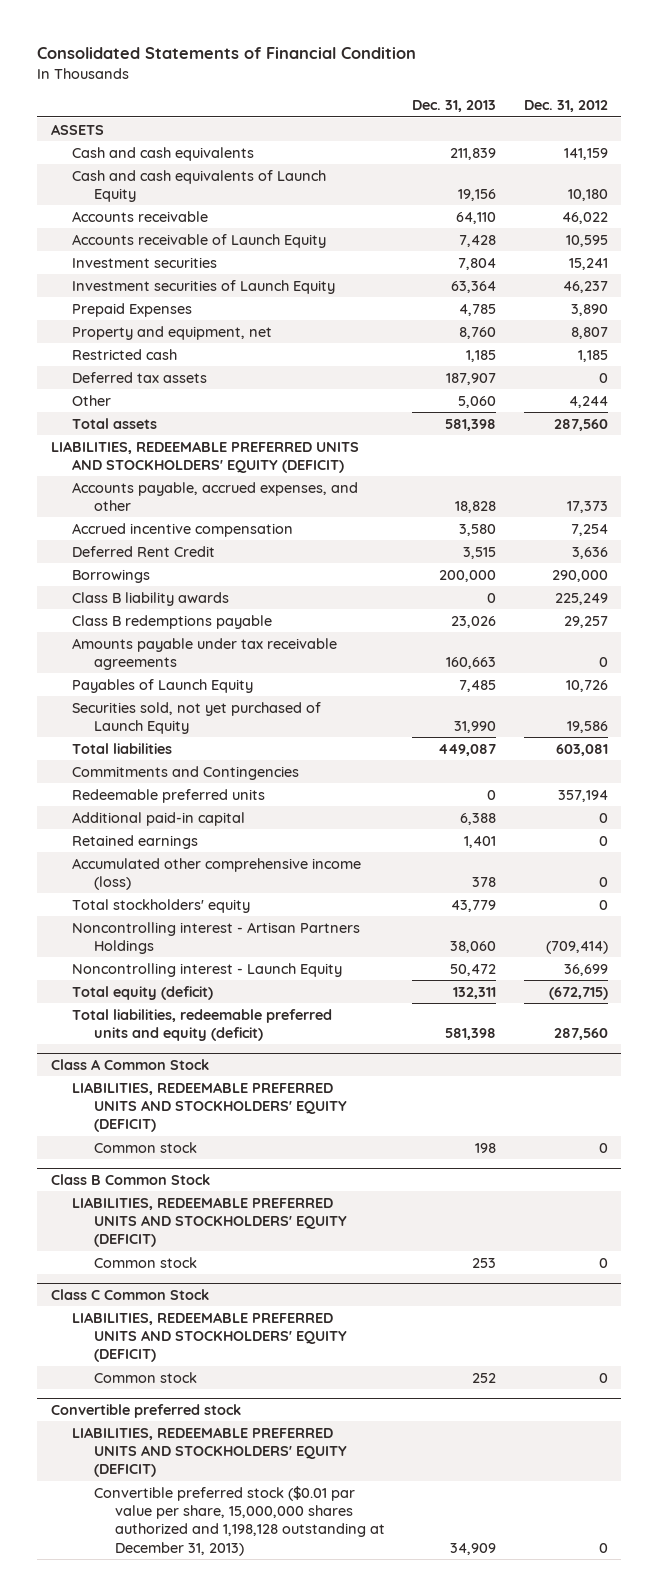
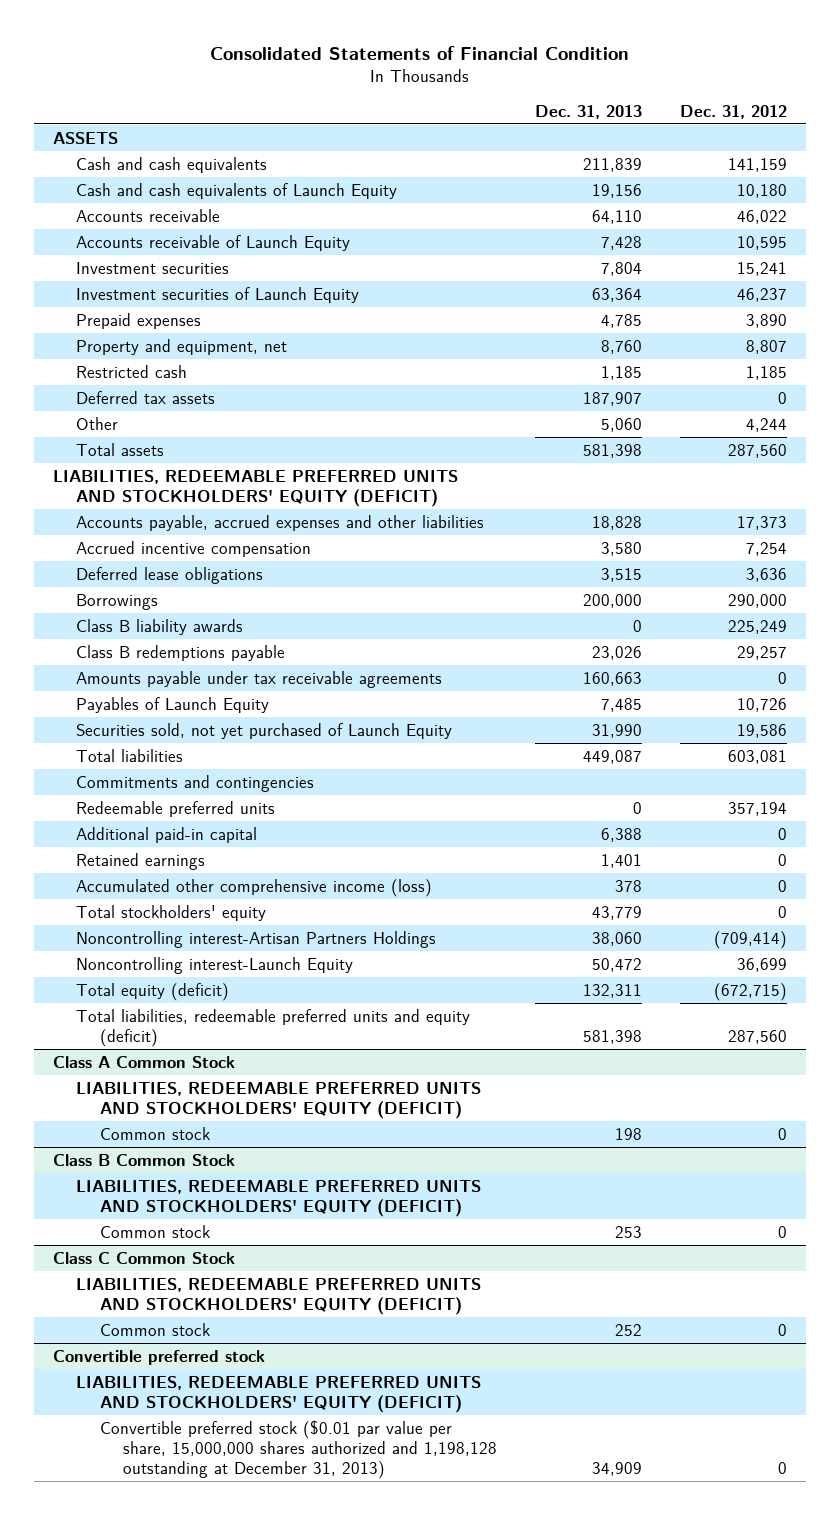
[72,302,193,317] Prepaid Expenses -> [76,312,202,329] Prepaid expenses
[72,481,359,512] Accounts payable, accrued expenses, and other -> [76,514,485,531] Accounts payable, accrued expenses and other liabilities
[72,545,216,557] Deferred Rent Credit -> [76,566,264,584] Deferred lease obligations
[72,765,300,780] Commitments and Contingencies -> [76,774,315,792] Commitments and contingencies
[72,921,361,955] Noncontrolling interest - Artisan Partners Holdings -> [76,930,437,948] Noncontrolling interest-Artisan Partners Holdings
[72,962,343,977] Noncontrolling interest - Launch Equity -> [76,956,354,974] Noncontrolling interest-Launch Equity

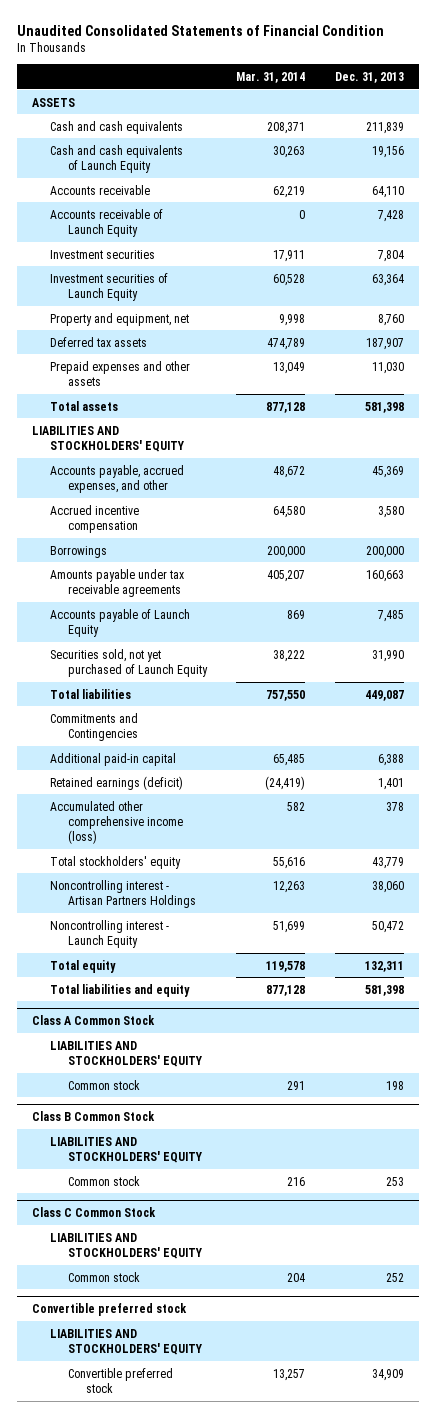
[210,45,630,60] Consolidated Statements of Financial Condition -> [17,24,385,36] Unaudited Consolidated Statements of Financial Condition
[679,104,787,119] Dec. 31, 2012 -> none
none -> [236,71,306,83] Mar. 31, 2014
[76,312,202,329] Prepaid expenses -> none
[76,364,188,378] Restricted cash -> none
[76,416,119,430] Other -> none
none -> [49,360,190,386] Prepaid expenses and other assets
[53,469,459,507] LIABILITIES, REDEEMABLE PREFERRED UNITS AND STOCKHOLDERS' EQUITY (DEFICIT) -> [31,425,184,452] LIABILITIES AND STOCKHOLDERS' EQUITY
[76,514,485,531] Accounts payable, accrued expenses and other liabilities -> [49,464,184,493] Accounts payable, accrued expenses, and other
[591,515,642,530] 18,828 -> [371,465,404,478] 45,369
[76,566,264,584] Deferred lease obligations -> none
[76,618,244,635] Class B liability awards -> none
[76,644,286,661] Class B redemptions payable -> none
[76,696,270,713] Payables of Launch Equity -> [49,608,190,637] Accounts payable of Launch Equity
[76,800,276,817] Redeemable preferred units -> none
[76,774,315,792] Commitments and contingencies -> [49,712,138,741] Commitments and Contingencies
[76,852,206,870] Retained earnings -> [49,775,183,790] Retained earnings (deficit)
[76,930,437,948] Noncontrolling interest-Artisan Partners Holdings -> [49,879,196,908] Noncontrolling interest - Artisan Partners Holdings
[76,956,354,974] Noncontrolling interest-Launch Equity -> [49,919,169,948] Noncontrolling interest - Launch Equity
[76,982,230,1001] Total equity (deficit) -> [49,959,116,973] Total equity
[76,1008,471,1047] Total liabilities, redeemable preferred units and equity (deficit) -> [49,983,190,997] Total liabilities and equity
[76,1081,482,1119] LIABILITIES, REDEEMABLE PREFERRED UNITS AND STOCKHOLDERS' EQUITY (DEFICIT) -> [49,1040,202,1067] LIABILITIES AND STOCKHOLDERS' EQUITY
[76,1179,482,1217] LIABILITIES, REDEEMABLE PREFERRED UNITS AND STOCKHOLDERS' EQUITY (DEFICIT) -> [49,1136,202,1163] LIABILITIES AND STOCKHOLDERS' EQUITY
[76,1277,482,1315] LIABILITIES, REDEEMABLE PREFERRED UNITS AND STOCKHOLDERS' EQUITY (DEFICIT) -> [49,1232,202,1259] LIABILITIES AND STOCKHOLDERS' EQUITY
[76,1375,482,1413] LIABILITIES, REDEEMABLE PREFERRED UNITS AND STOCKHOLDERS' EQUITY (DEFICIT) -> [49,1328,202,1355] LIABILITIES AND STOCKHOLDERS' EQUITY
[99,1419,497,1479] Convertible preferred stock ($0.01 par value per share, 15,000,000 shares authorized and 1,198,128 outstanding at December 31, 2013) -> [67,1367,173,1393] Convertible preferred stock

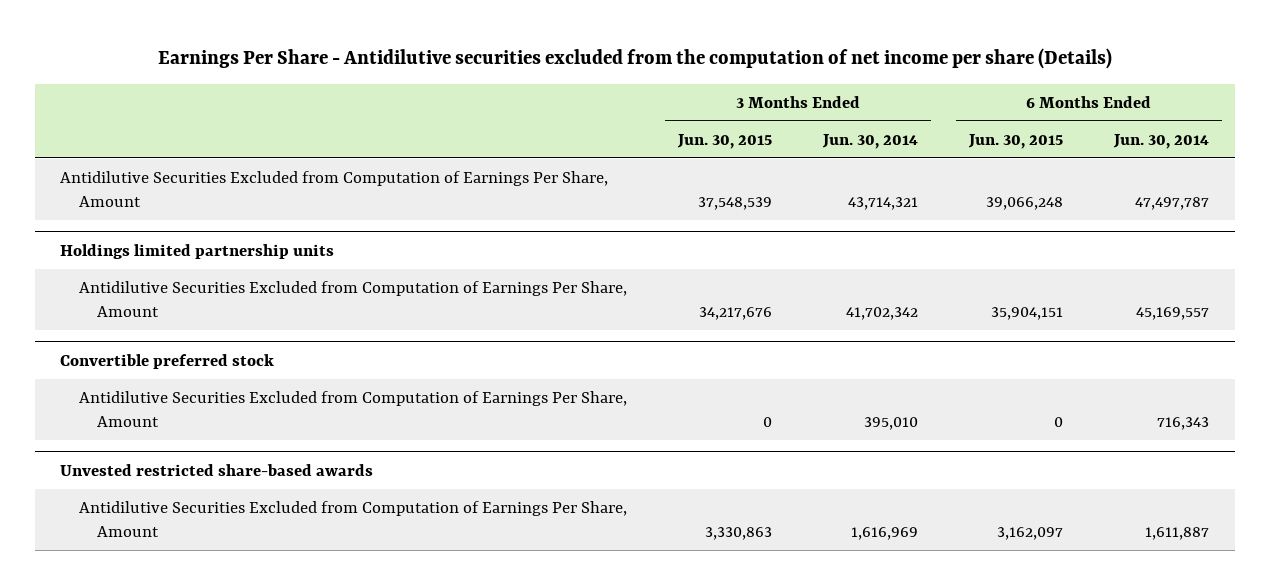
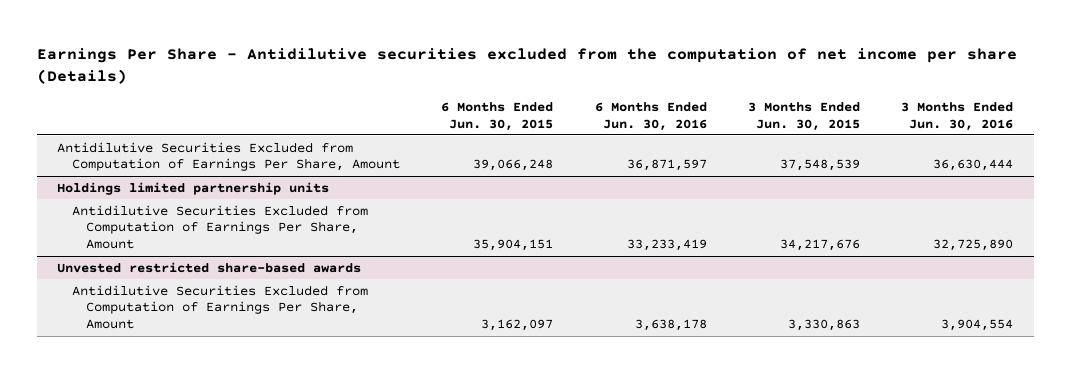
[821,133,918,149] Jun. 30, 2014 -> none
[1113,133,1210,149] Jun. 30, 2014 -> none
none -> [594,101,707,131] 6 Months Ended Jun. 30, 2016
none -> [901,101,1014,131] 3 Months Ended Jun. 30, 2016
[60,353,275,369] Convertible preferred stock -> none
[78,391,627,427] Antidilutive Securities Excluded from Computation of Earnings Per Share, Amount -> none

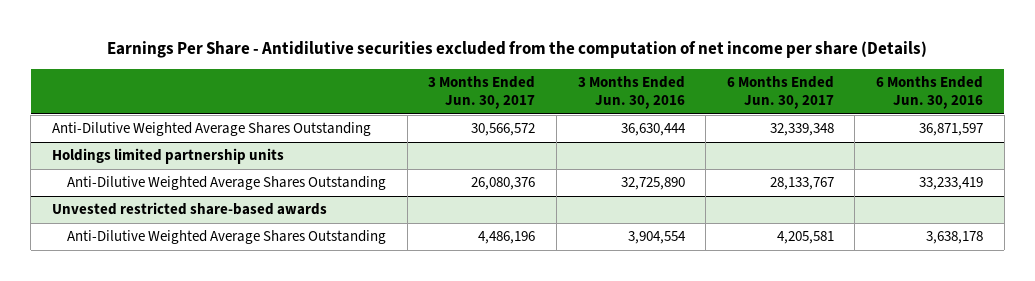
[441,101,554,131] 6 Months Ended Jun. 30, 2015 -> none
[747,101,860,131] 3 Months Ended Jun. 30, 2015 -> none
none -> [428,76,536,110] 3 Months Ended Jun. 30, 2017
none -> [726,76,834,110] 6 Months Ended Jun. 30, 2017
[57,141,400,172] Antidilutive Securities Excluded from Computation of Earnings Per Share, Amount -> [51,122,371,137] Anti-Dilutive Weighted Average Shares Outstanding
[71,204,368,250] Antidilutive Securities Excluded from Computation of Earnings Per Share, Amount -> [67,176,387,191] Anti-Dilutive Weighted Average Shares Outstanding
[71,284,368,330] Antidilutive Securities Excluded from Computation of Earnings Per Share, Amount -> [67,230,387,245] Anti-Dilutive Weighted Average Shares Outstanding

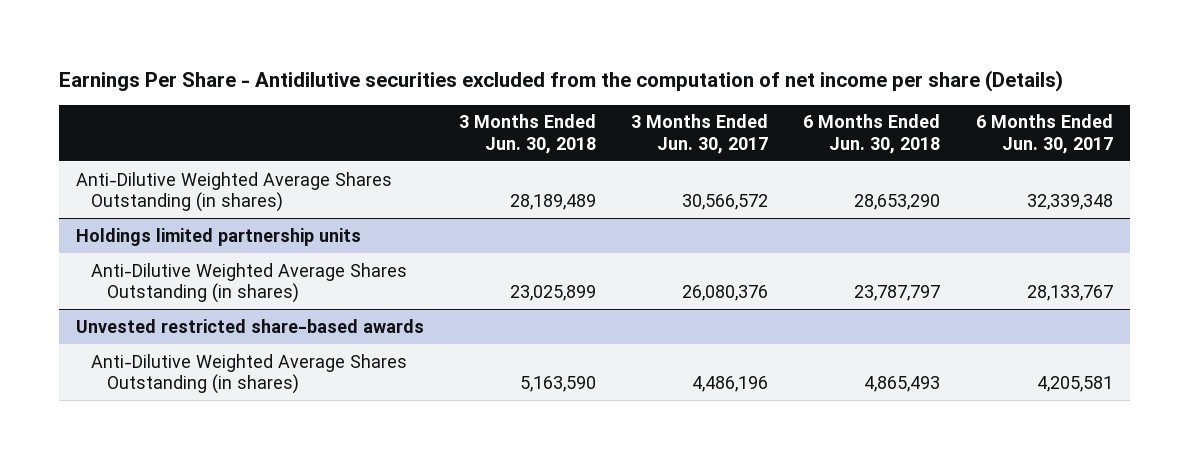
[577,76,685,110] 3 Months Ended Jun. 30, 2016 -> none
[876,76,984,110] 6 Months Ended Jun. 30, 2016 -> none
none -> [459,114,597,154] 3 Months Ended Jun. 30, 2018
none -> [803,114,941,154] 6 Months Ended Jun. 30, 2018
[51,122,371,137] Anti-Dilutive Weighted Average Shares Outstanding -> [76,171,393,212] Anti-Dilutive Weighted Average Shares Outstanding (in shares)
[67,176,387,191] Anti-Dilutive Weighted Average Shares Outstanding -> [91,262,408,303] Anti-Dilutive Weighted Average Shares Outstanding (in shares)
[67,230,387,245] Anti-Dilutive Weighted Average Shares Outstanding -> [91,353,408,394] Anti-Dilutive Weighted Average Shares Outstanding (in shares)

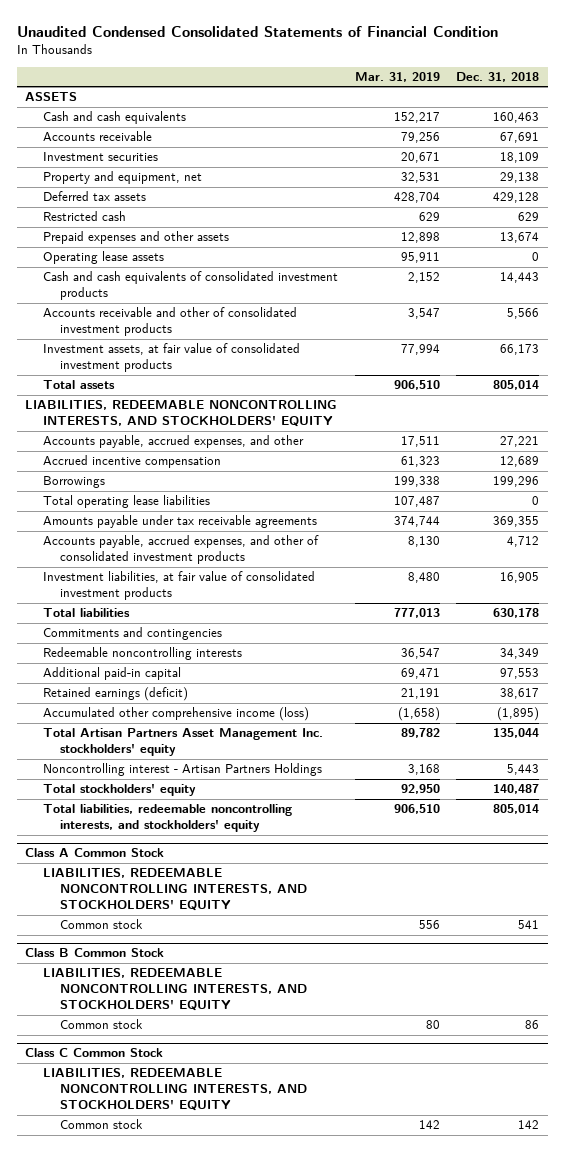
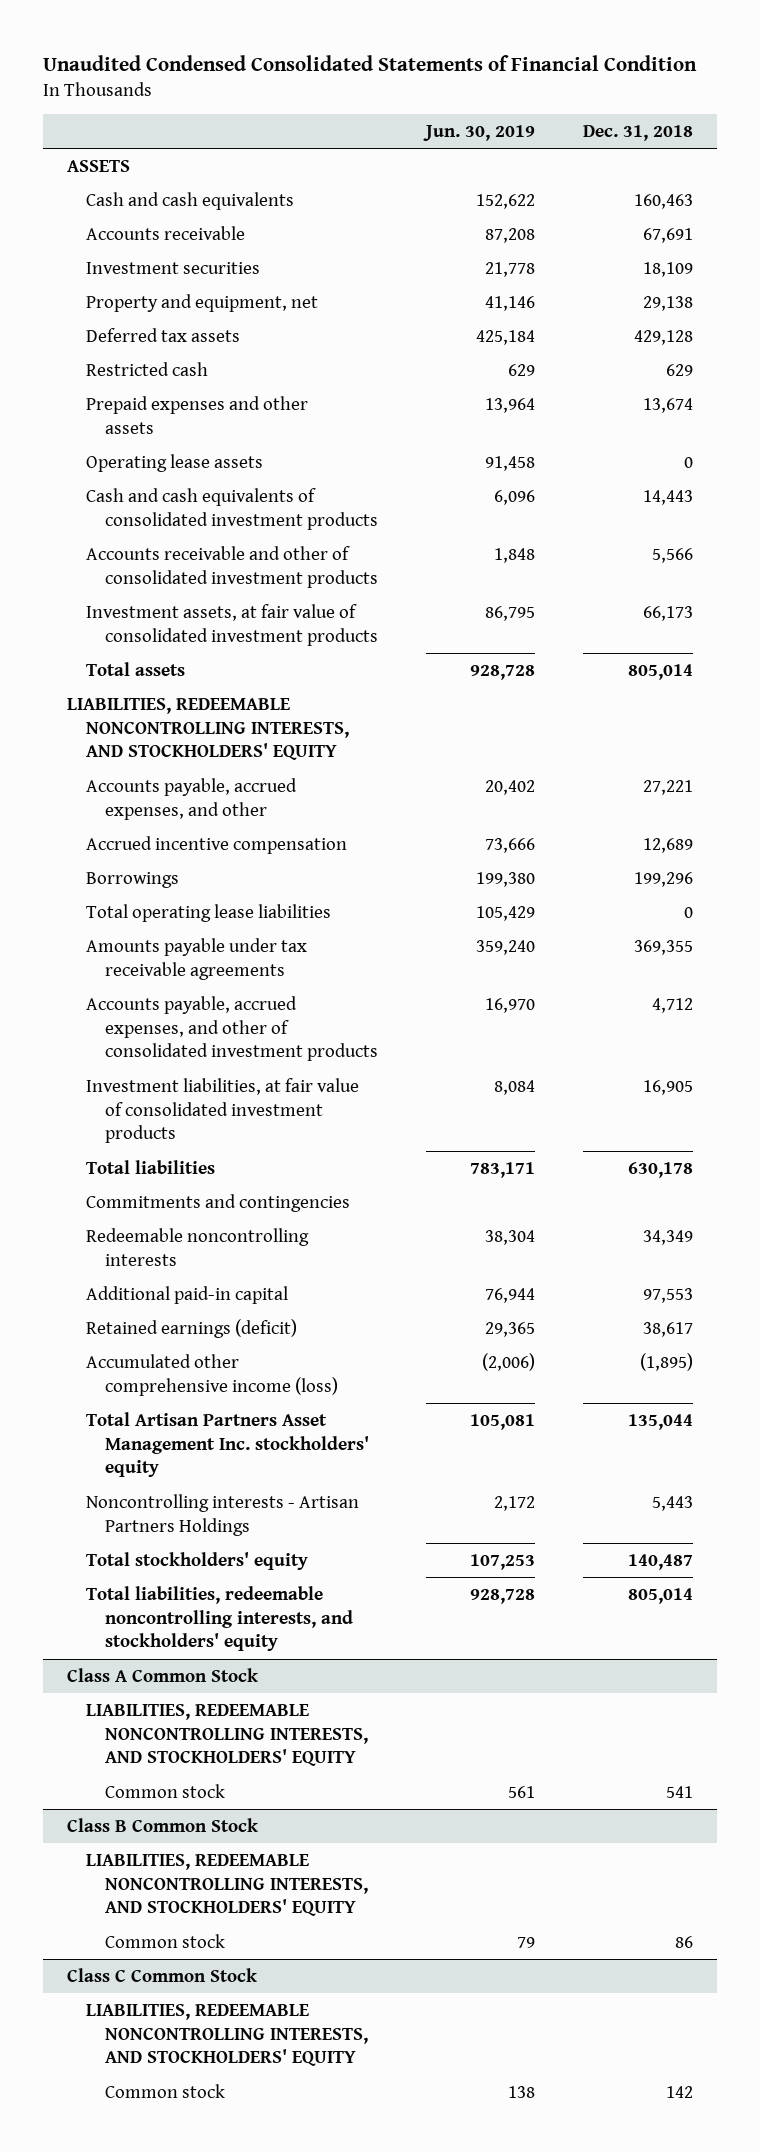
[354,72,440,83] Mar. 31, 2019 -> none
none -> [423,125,536,142] Jun. 30, 2019
[42,763,322,777] Noncontrolling interest - Artisan Partners Holdings -> [85,1493,359,1536] Noncontrolling interests - Artisan Partners Holdings

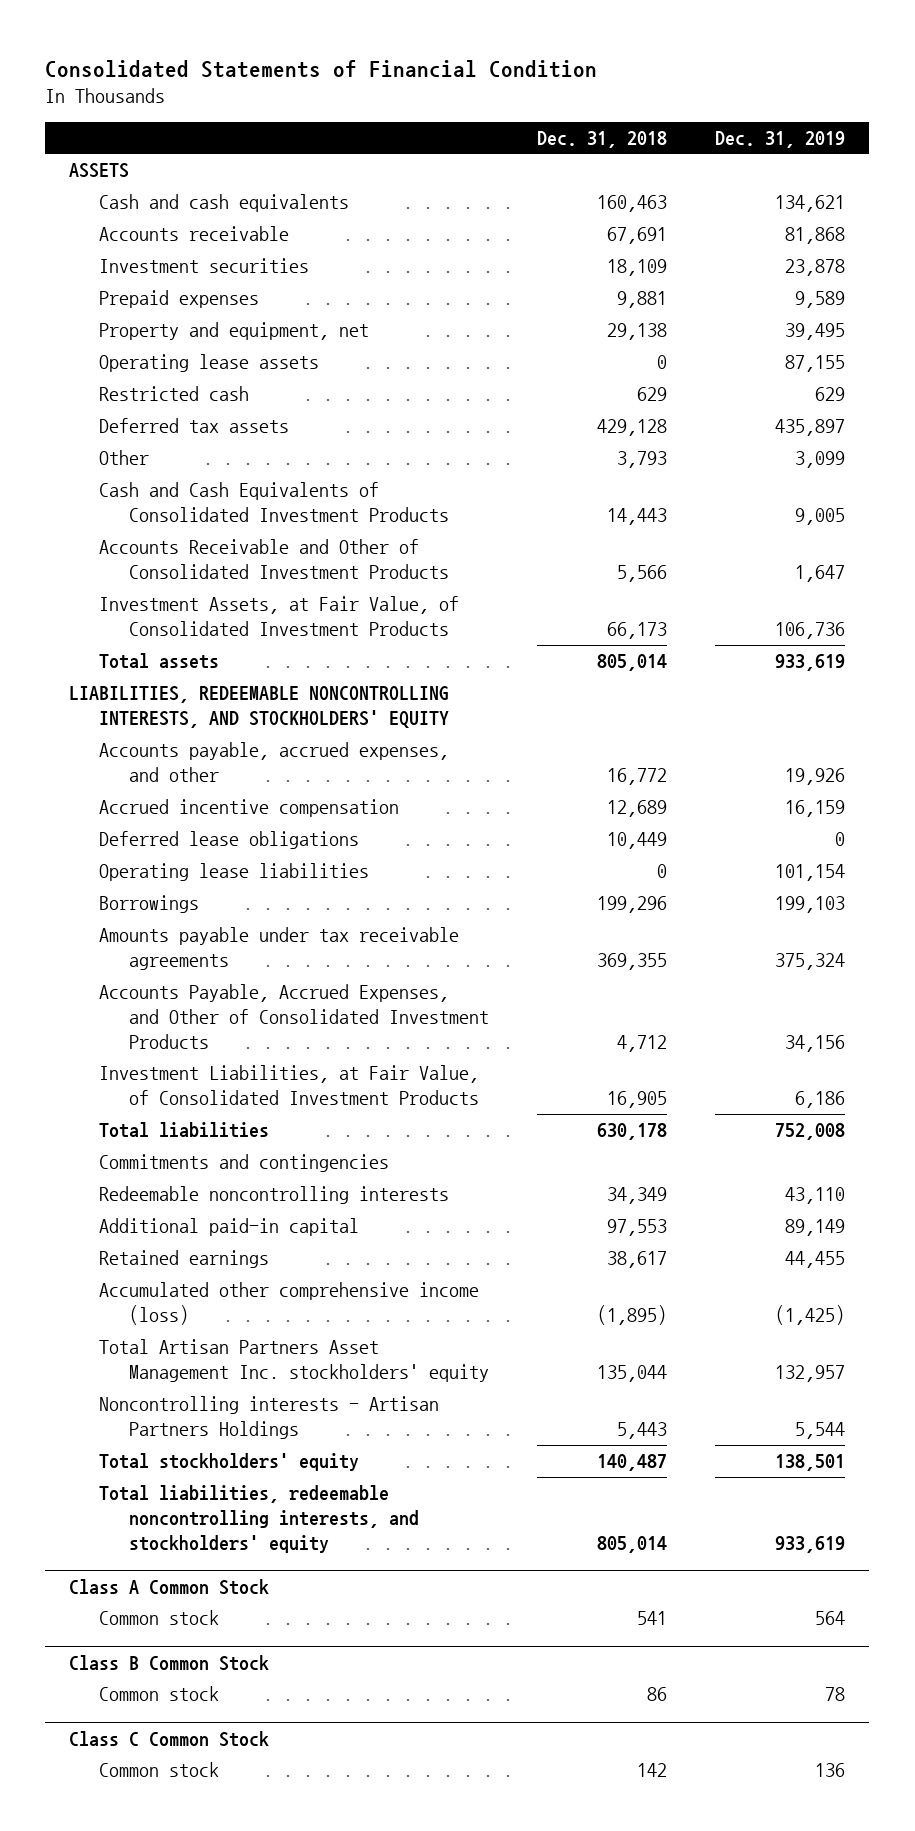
[42,55,697,72] Unaudited Condensed Consolidated Statements of Financial Condition -> [45,59,598,78] Consolidated Statements of Financial Condition
[423,125,536,142] Jun. 30, 2019 -> none
none -> [715,130,846,148] Dec. 31, 2019
none -> [99,290,260,309] Prepaid expenses
[85,395,308,434] Prepaid expenses and other assets -> none
[85,361,208,376] Restricted cash -> [99,386,250,402] Restricted cash
[85,327,240,342] Deferred tax assets -> [99,418,290,434] Deferred tax assets
none -> [99,450,150,466] Other
[85,487,379,530] Cash and cash equivalents of consolidated investment products -> [99,482,449,522] Cash and Cash Equivalents of Consolidated Investment Products
[85,545,379,588] Accounts receivable and other of consolidated investment products -> [99,539,449,579] Accounts Receivable and Other of Consolidated Investment Products
[85,603,379,646] Investment assets, at fair value of consolidated investment products -> [99,596,460,636] Investment Assets, at Fair Value, of Consolidated Investment Products
[643,779,694,795] 27,221 -> [607,767,668,785] 16,772
none -> [99,831,360,850] Deferred lease obligations
none -> [99,863,370,882] Operating lease liabilities
[85,903,331,922] Total operating lease liabilities -> none
[85,995,379,1062] Accounts payable, accrued expenses, and other of consolidated investment products -> [99,984,489,1049] Accounts Payable, Accrued Expenses, and Other of Consolidated Investment Products
[85,1077,359,1144] Investment liabilities, at fair value of consolidated investment products -> [99,1065,480,1105] Investment Liabilities, at Fair Value, of Consolidated Investment Products
[85,1318,297,1338] Retained earnings (deficit) -> [99,1250,270,1269] Retained earnings
[85,1703,369,1767] LIABILITIES, REDEEMABLE NONCONTROLLING INTERESTS, AND STOCKHOLDERS' EQUITY -> none
[85,1853,369,1917] LIABILITIES, REDEEMABLE NONCONTROLLING INTERESTS, AND STOCKHOLDERS' EQUITY -> none
[85,2003,369,2067] LIABILITIES, REDEEMABLE NONCONTROLLING INTERESTS, AND STOCKHOLDERS' EQUITY -> none

